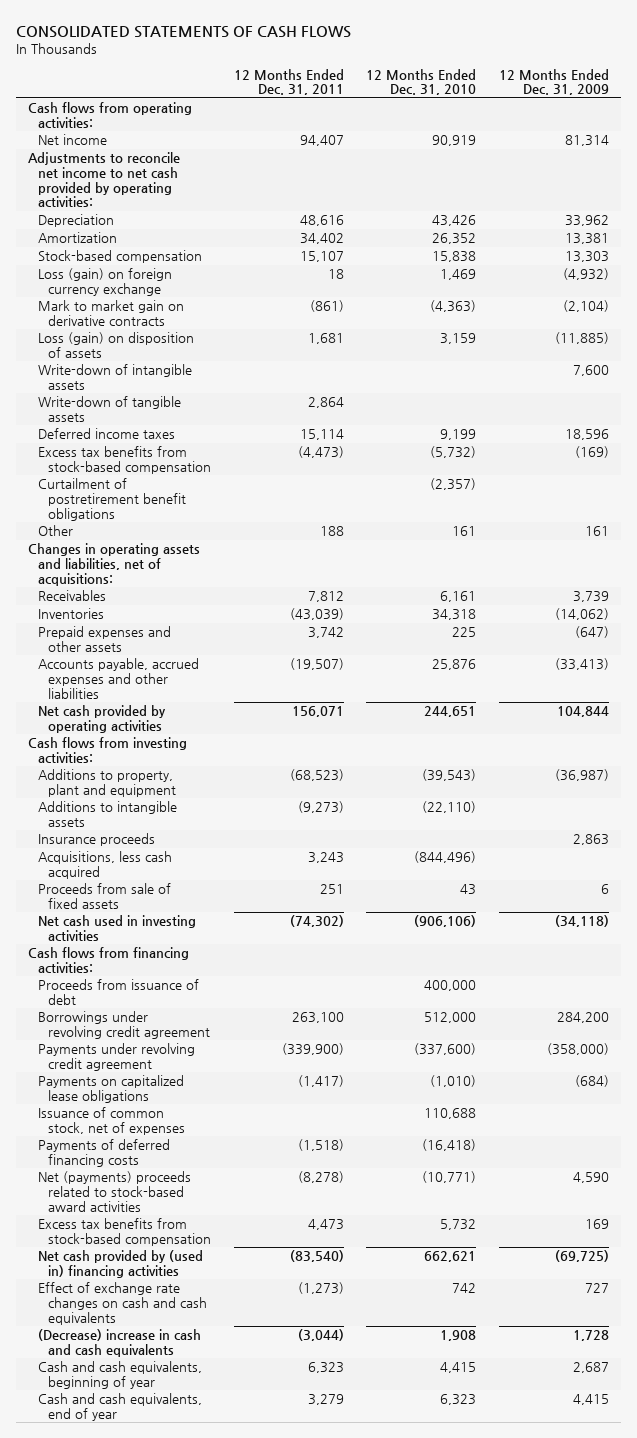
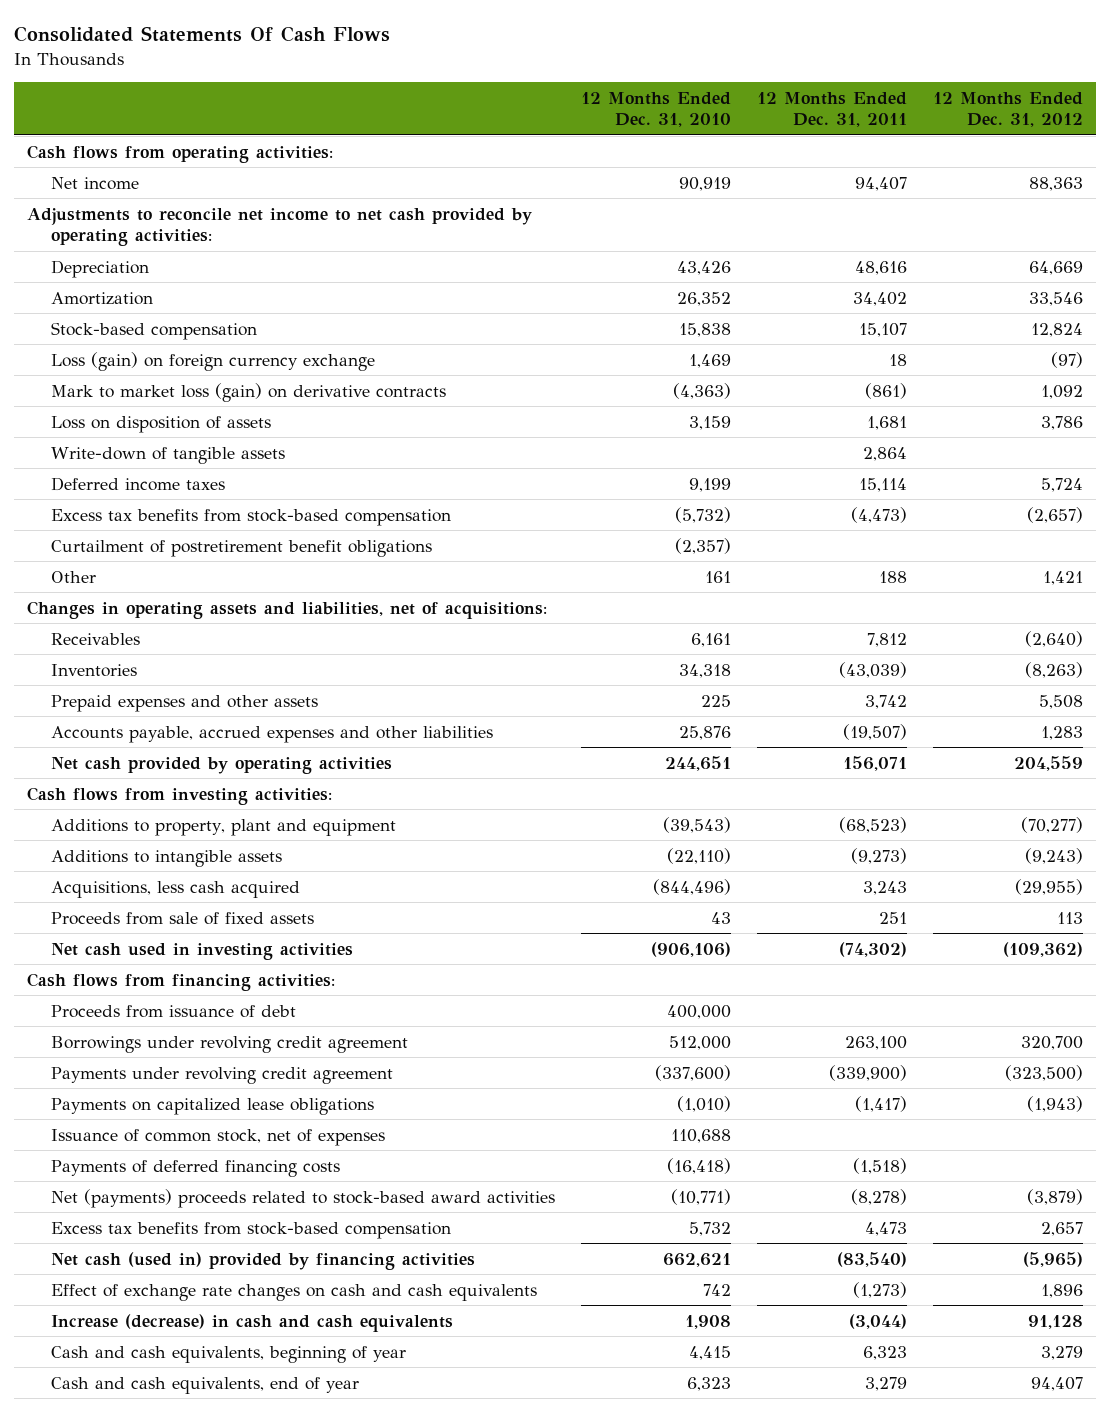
[16,25,352,38] CONSOLIDATED STATEMENTS OF CASH FLOWS -> [14,26,391,43] Consolidated Statements Of Cash Flows
[499,68,610,96] 12 Months Ended Dec. 31, 2009 -> none
none -> [933,91,1084,128] 12 Months Ended Dec. 31, 2012
[37,364,192,390] Write-down of intangible assets -> none
[37,300,184,326] Mark to market gain on derivative contracts -> [51,382,447,402] Mark to market loss (gain) on derivative contracts
[37,332,194,358] Loss (gain) on disposition of assets -> [51,415,272,433] Loss on disposition of assets
[37,833,155,847] Insurance proceeds -> none
[37,1250,203,1278] Net cash provided by (used in) financing activities -> [51,1251,476,1270] Net cash (used in) provided by financing activities
[37,1329,201,1357] (Decrease) increase in cash and cash equivalents -> [51,1313,454,1332] Increase (decrease) in cash and cash equivalents

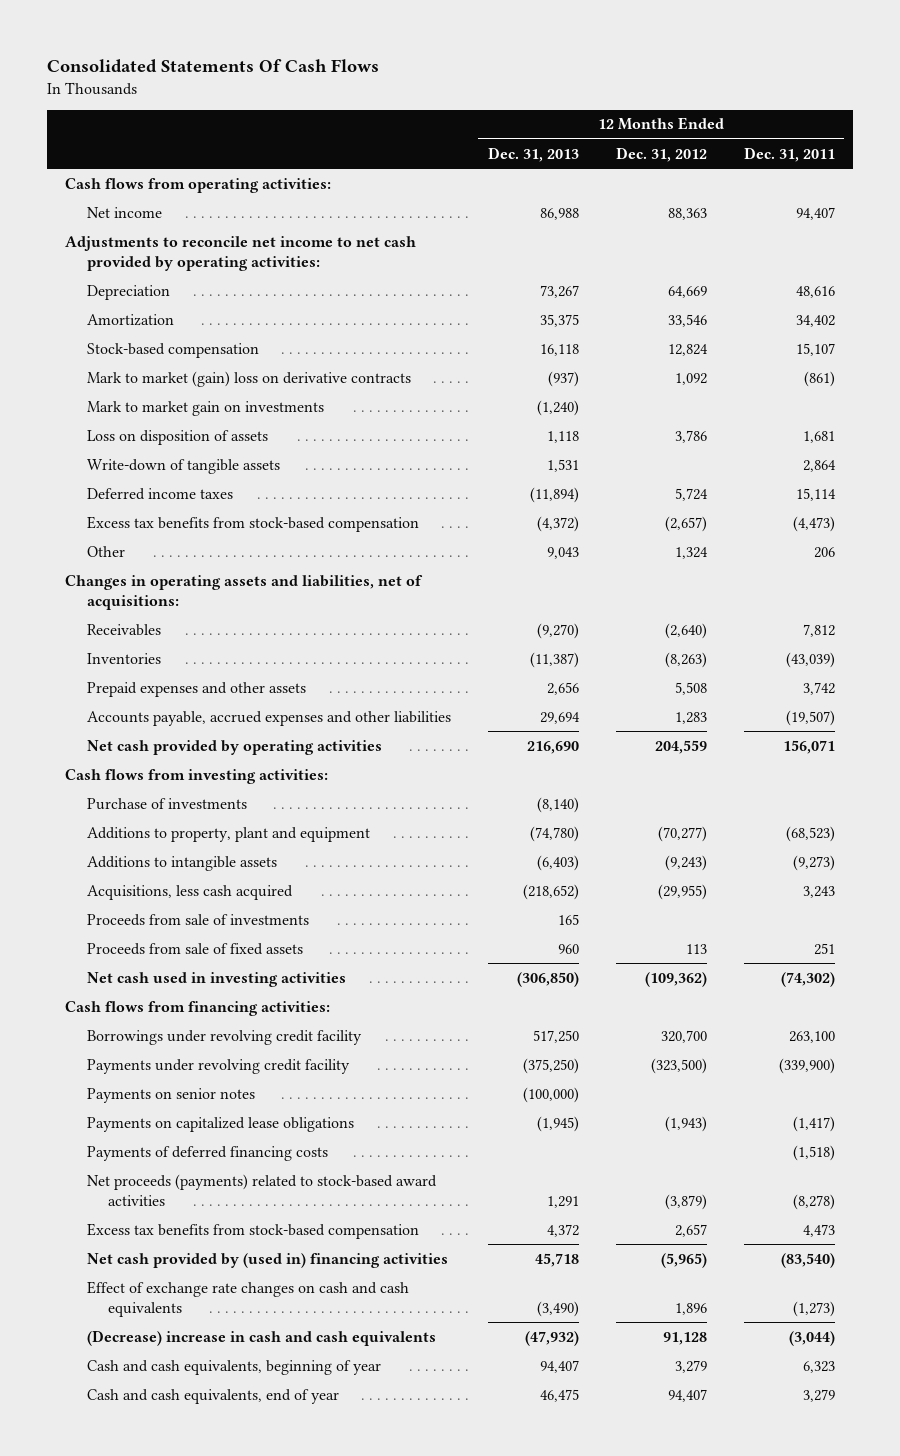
[581,91,732,128] 12 Months Ended Dec. 31, 2010 -> none
none -> [487,146,579,162] Dec. 31, 2013
[51,351,376,371] Loss (gain) on foreign currency exchange -> none
[51,382,447,402] Mark to market loss (gain) on derivative contracts -> [86,370,411,387] Mark to market (gain) loss on derivative contracts
none -> [86,400,324,416] Mark to market gain on investments
[51,539,433,557] Curtailment of postretirement benefit obligations -> none
[879,570,908,583] 188 -> [813,546,835,558] 206
[1043,570,1084,585] 1,421 -> [674,546,708,559] 1,324
none -> [86,797,247,810] Purchase of investments
none -> [86,913,309,926] Proceeds from sale of investments
[51,1004,297,1018] Proceeds from issuance of debt -> none
[51,1035,409,1053] Borrowings under revolving credit agreement -> [86,1029,362,1045] Borrowings under revolving credit facility
[51,1066,394,1084] Payments under revolving credit agreement -> [86,1058,350,1074] Payments under revolving credit facility
none -> [86,1087,255,1103] Payments on senior notes
[51,1128,386,1146] Issuance of common stock, net of expenses -> none
[51,1188,556,1208] Net (payments) proceeds related to stock-based award activities -> [86,1173,437,1206] Net proceeds (payments) related to stock-based award activities
[51,1251,476,1270] Net cash (used in) provided by financing activities -> [86,1252,448,1268] Net cash provided by (used in) financing activities
[51,1313,454,1332] Increase (decrease) in cash and cash equivalents -> [86,1329,436,1346] (Decrease) increase in cash and cash equivalents

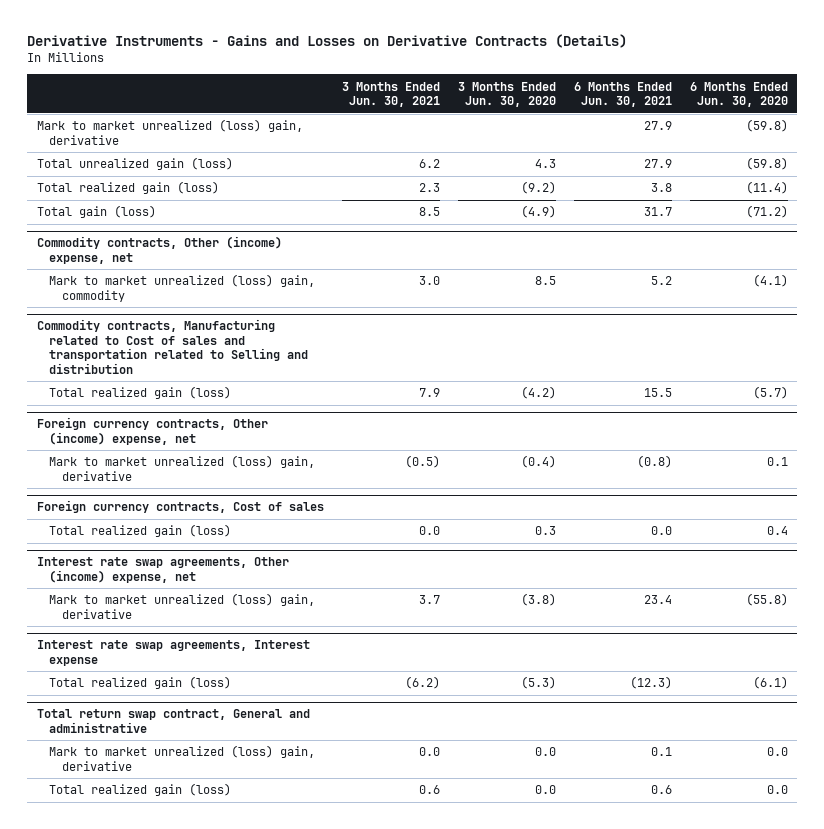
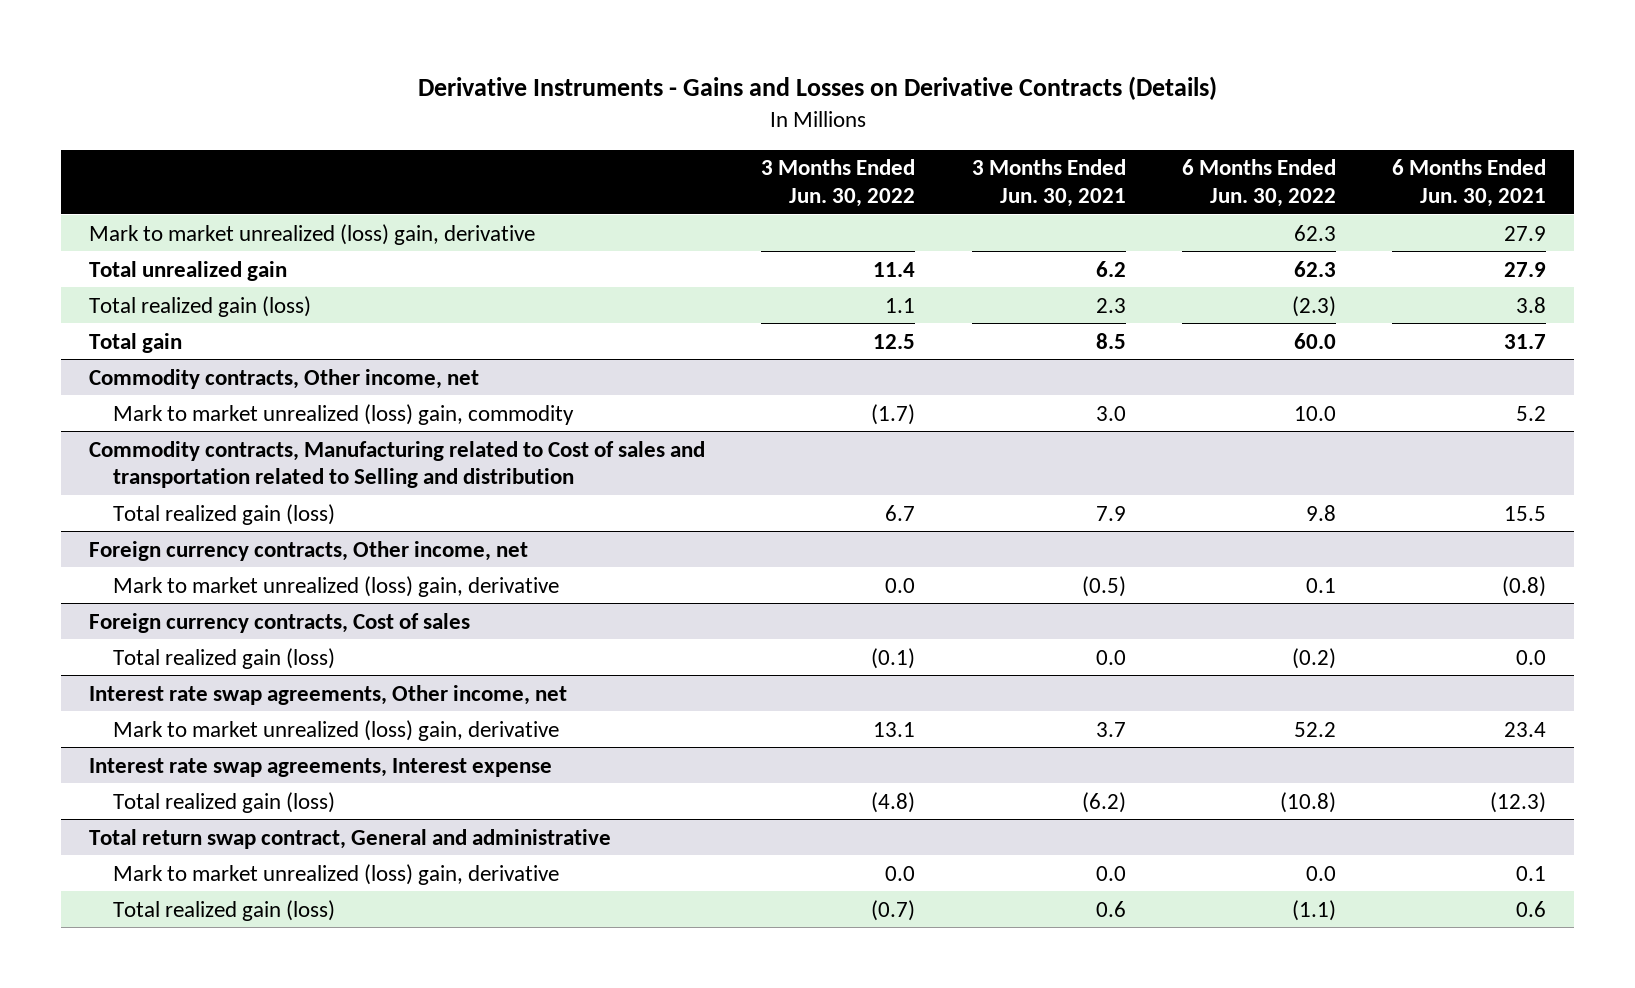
[457,81,556,108] 3 Months Ended Jun. 30, 2020 -> none
[689,81,788,108] 6 Months Ended Jun. 30, 2020 -> none
none -> [761,159,916,208] 3 Months Ended Jun. 30, 2022
none -> [1181,159,1336,208] 6 Months Ended Jun. 30, 2022
[36,157,233,171] Total unrealized gain (loss) -> [89,260,288,281] Total unrealized gain
[36,205,156,219] Total gain (loss) -> [89,332,183,353] Total gain
[36,236,282,264] Commodity contracts, Other (income) expense, net -> [89,368,480,389] Commodity contracts, Other income, net
[36,417,268,445] Foreign currency contracts, Other (income) expense, net -> [89,540,529,561] Foreign currency contracts, Other income, net
[36,557,289,583] Interest rate swap agreements, Other (income) expense, net -> [89,684,568,705] Interest rate swap agreements, Other income, net

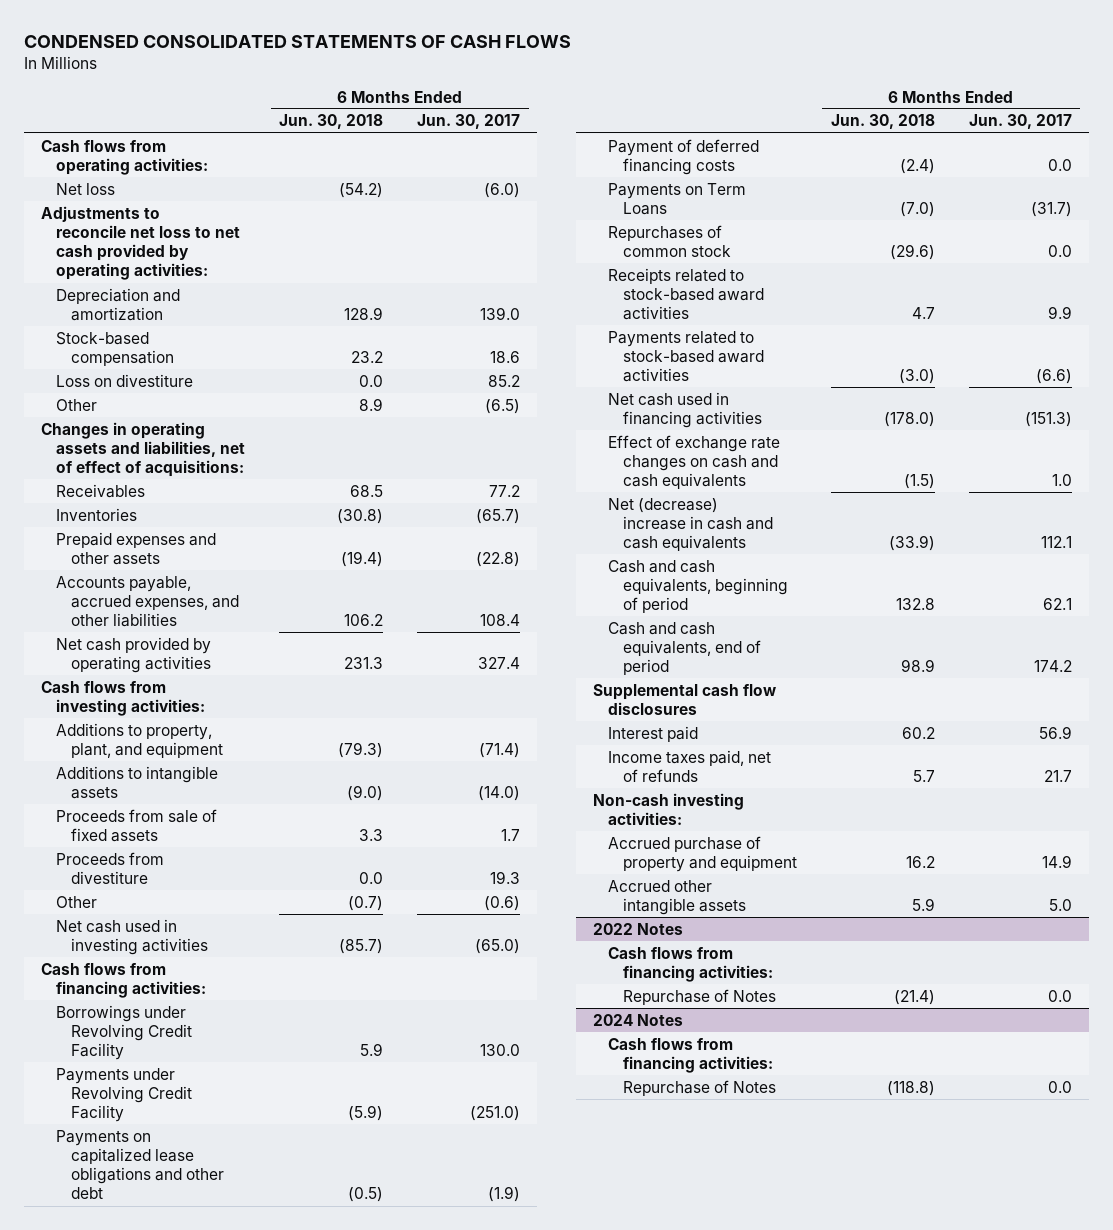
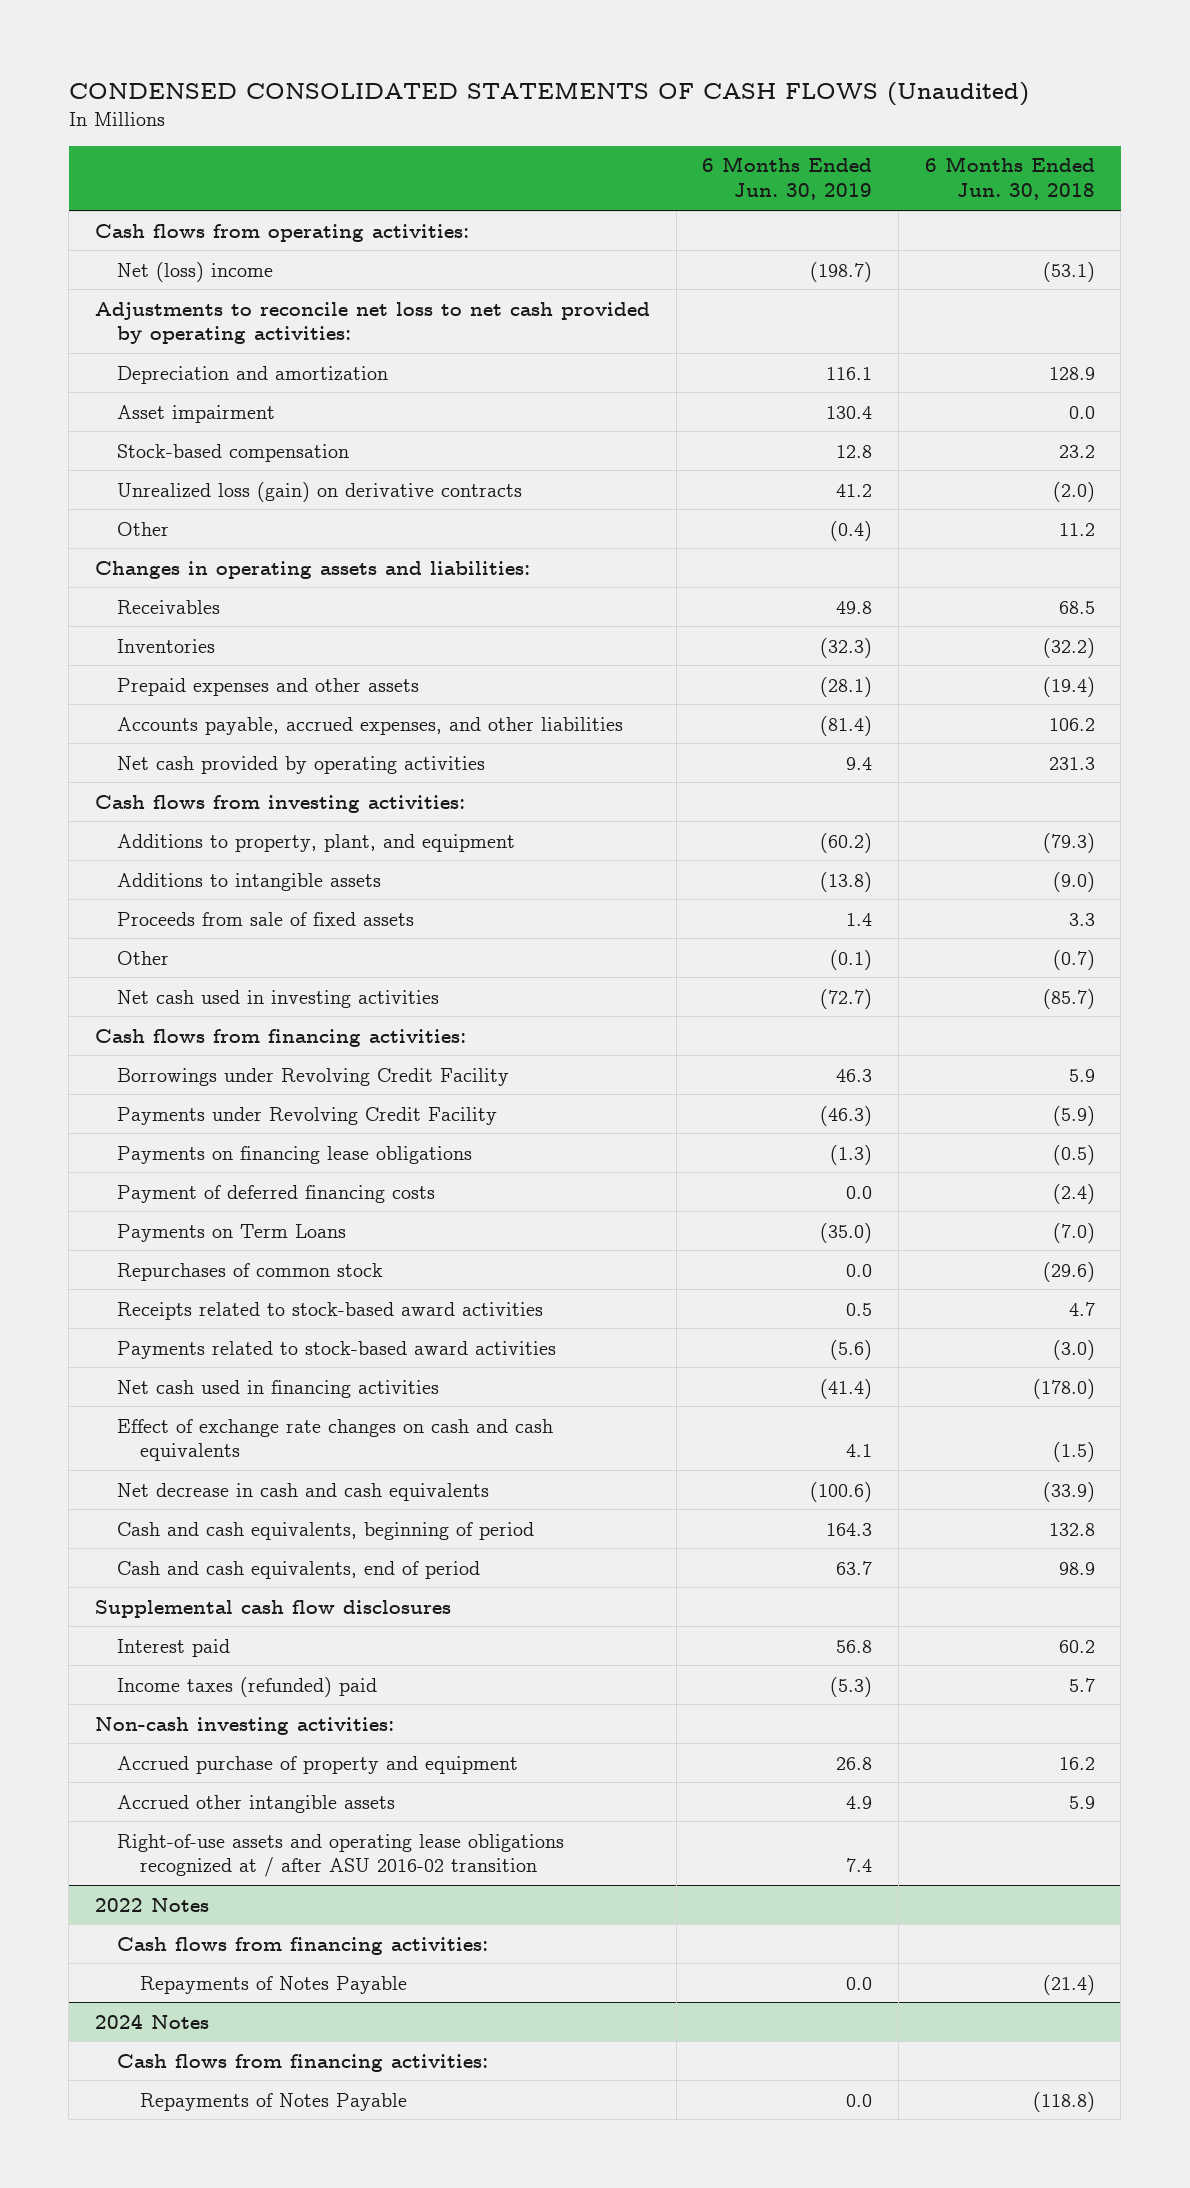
[24,35,572,49] CONDENSED CONSOLIDATED STATEMENTS OF CASH FLOWS -> [68,82,1029,107] CONDENSED CONSOLIDATED STATEMENTS OF CASH FLOWS (Unaudited)
[417,114,521,130] Jun. 30, 2017 -> none
none -> [702,156,873,201] 6 Months Ended Jun. 30, 2019
[56,182,116,195] Net loss -> [117,261,274,282] Net (loss) income
[339,182,384,198] (54.2) -> [1042,261,1095,282] (53.1)
none -> [117,404,276,423] Asset impairment
[56,373,194,387] Loss on divestiture -> none
none -> [117,481,523,502] Unrealized loss (gain) on derivative contracts
[359,397,384,411] 8.9 -> [1058,522,1095,536] 11.2
[41,421,246,478] Changes in operating assets and liabilities, net of effect of acquisitions: -> [94,560,530,579] Changes in operating assets and liabilities:
[337,508,384,524] (30.8) -> [1042,637,1095,658] (32.2)
[56,851,165,884] Proceeds from divestiture -> none
[56,1129,224,1200] Payments on capitalized lease obligations and other debt -> none
none -> [117,1145,473,1164] Payments on financing lease obligations
[607,497,773,552] Net (decrease) increase in cash and cash equivalents -> [117,1482,490,1501] Net decrease in cash and cash equivalents
[607,749,771,782] Income taxes paid, net of refunds -> [117,1676,378,1697] Income taxes (refunded) paid
none -> [117,1833,565,1878] Right-of-use assets and operating lease obligations recognized at / after ASU 2016-02 transition
[622,988,776,1005] Repurchase of Notes -> [139,1975,407,1994] Repayments of Notes Payable
[622,1079,776,1096] Repurchase of Notes -> [139,2092,407,2111] Repayments of Notes Payable

